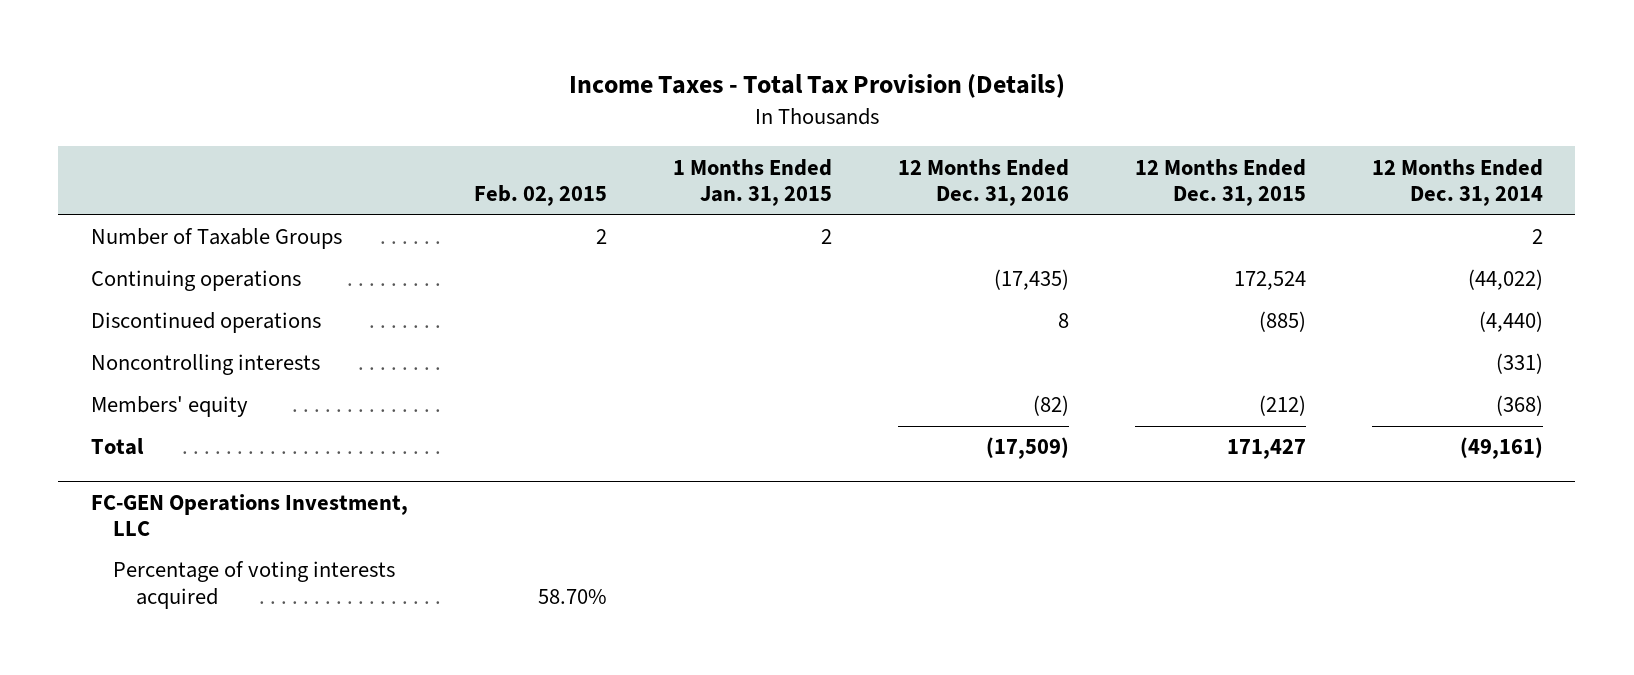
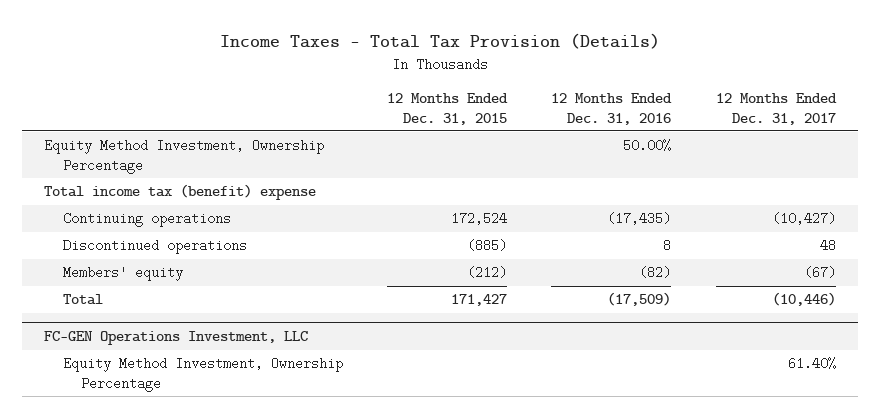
[473,184,607,206] Feb. 02, 2015 -> none
[672,158,832,206] 1 Months Ended Jan. 31, 2015 -> none
[1371,158,1543,206] 12 Months Ended Dec. 31, 2014 -> none
none -> [715,93,837,125] 12 Months Ended Dec. 31, 2017
[90,228,342,250] Number of Taxable Groups -> none
none -> [43,139,324,174] Equity Method Investment, Ownership Percentage
none -> [43,184,316,201] Total income tax (benefit) expense
[90,354,320,376] Noncontrolling interests -> none
[113,561,396,609] Percentage of voting interests acquired -> none
none -> [62,357,343,392] Equity Method Investment, Ownership Percentage

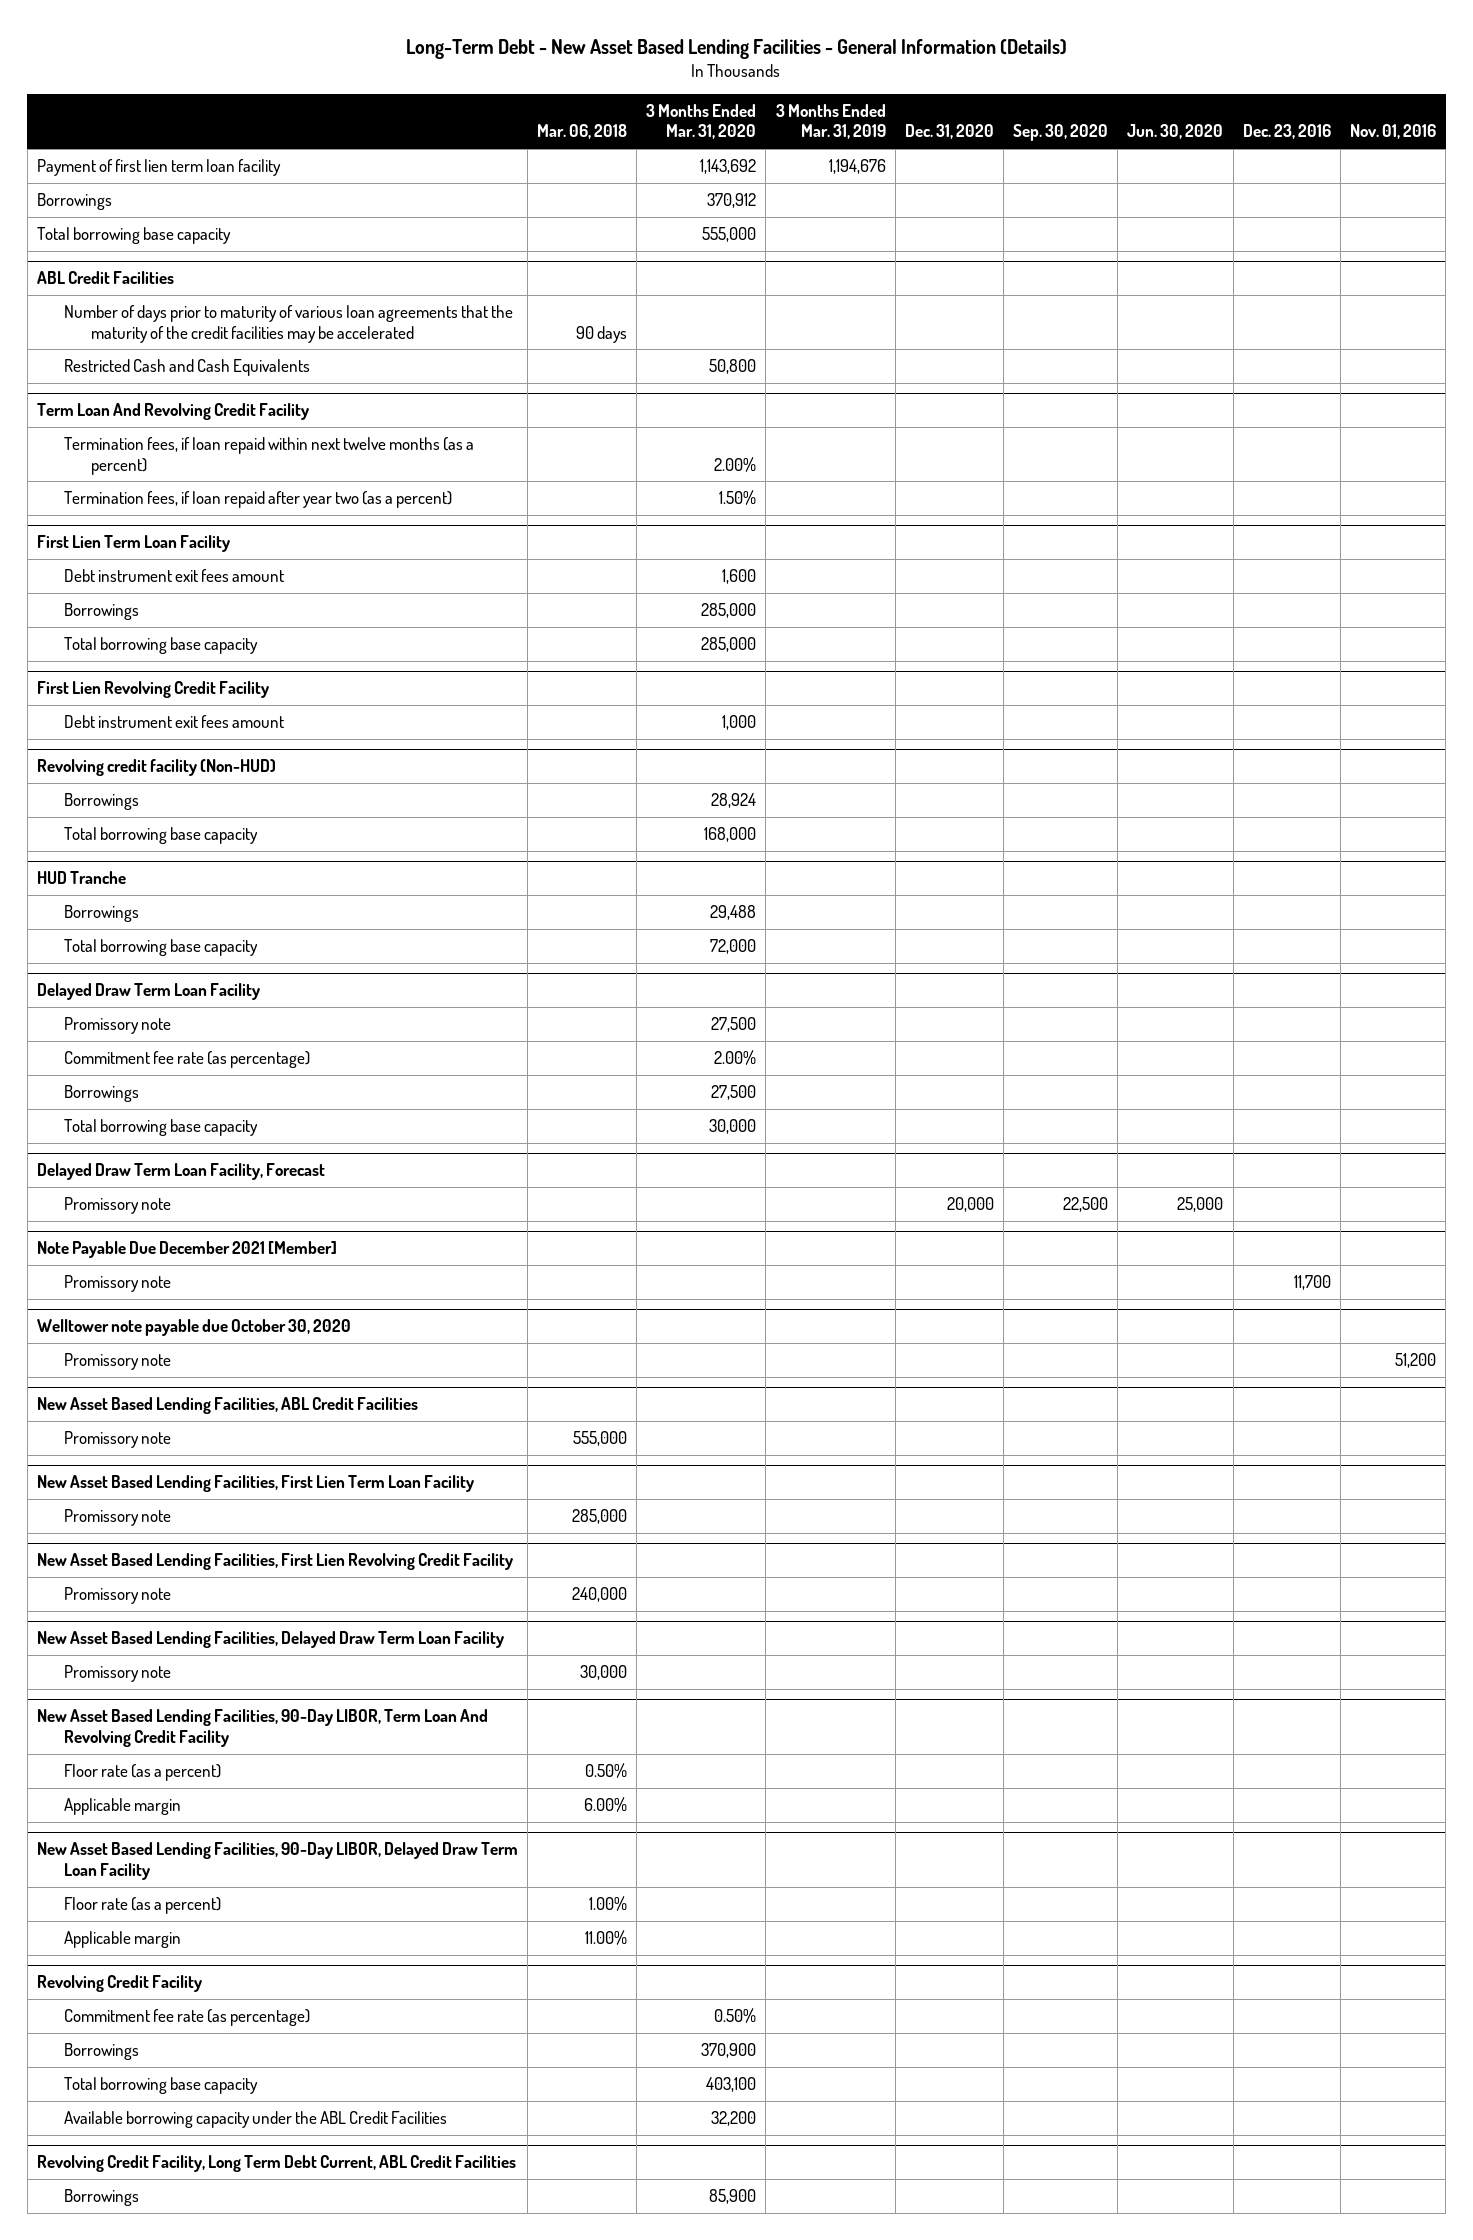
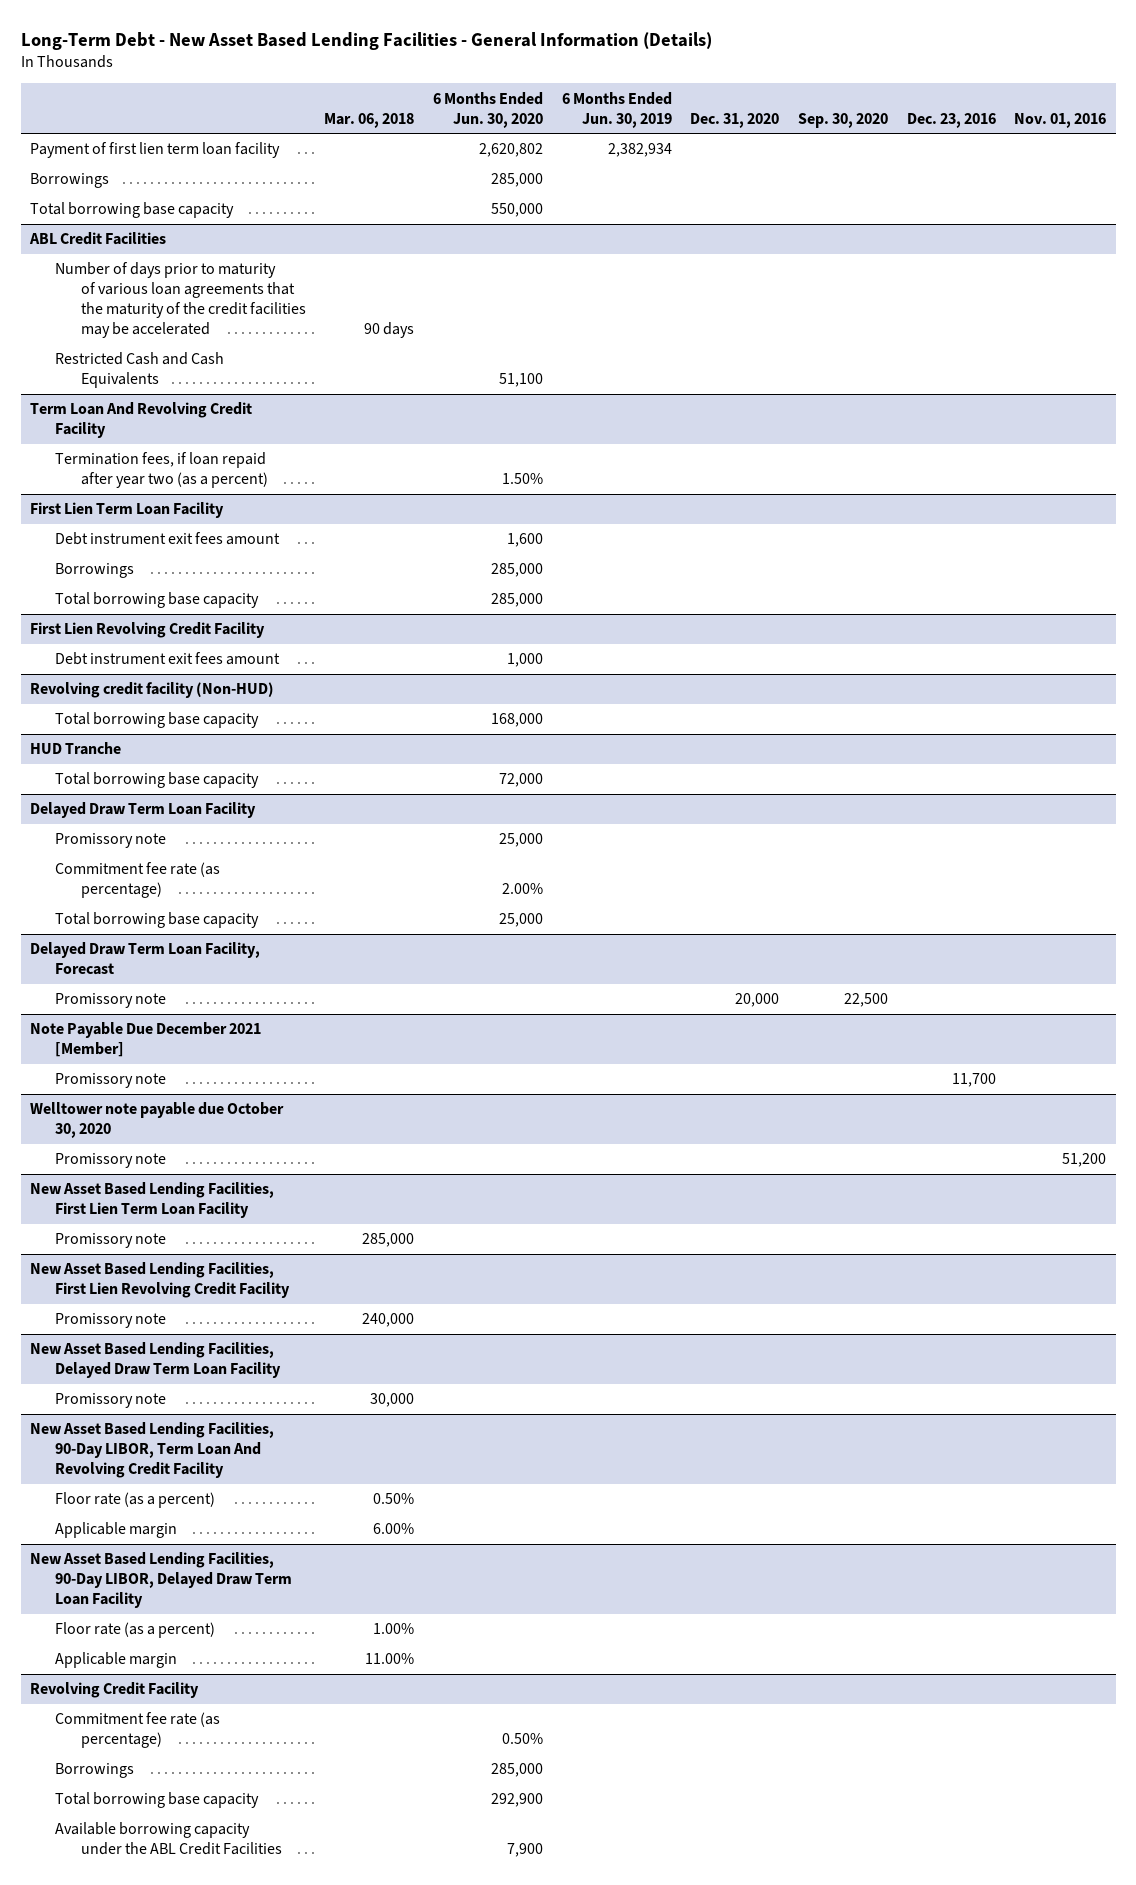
[646,103,757,140] 3 Months Ended Mar. 31, 2020 -> none
[775,103,886,140] 3 Months Ended Mar. 31, 2019 -> none
[1127,124,1224,140] Jun. 30, 2020 -> none
none -> [433,91,544,128] 6 Months Ended Jun. 30, 2020
none -> [561,91,672,128] 6 Months Ended Jun. 30, 2019
[64,437,475,475] Termination fees, if loan repaid within next twelve months (as a percent) -> none
[64,793,140,811] Borrowings -> none
[64,905,140,923] Borrowings -> none
[64,1085,140,1103] Borrowings -> none
[36,1397,418,1415] New Asset Based Lending Facilities, ABL Credit Facilities -> none
[64,1431,172,1449] Promissory note -> none
[36,2155,516,2173] Revolving Credit Facility, Long Term Debt Current, ABL Credit Facilities -> none
[64,2189,140,2207] Borrowings -> none

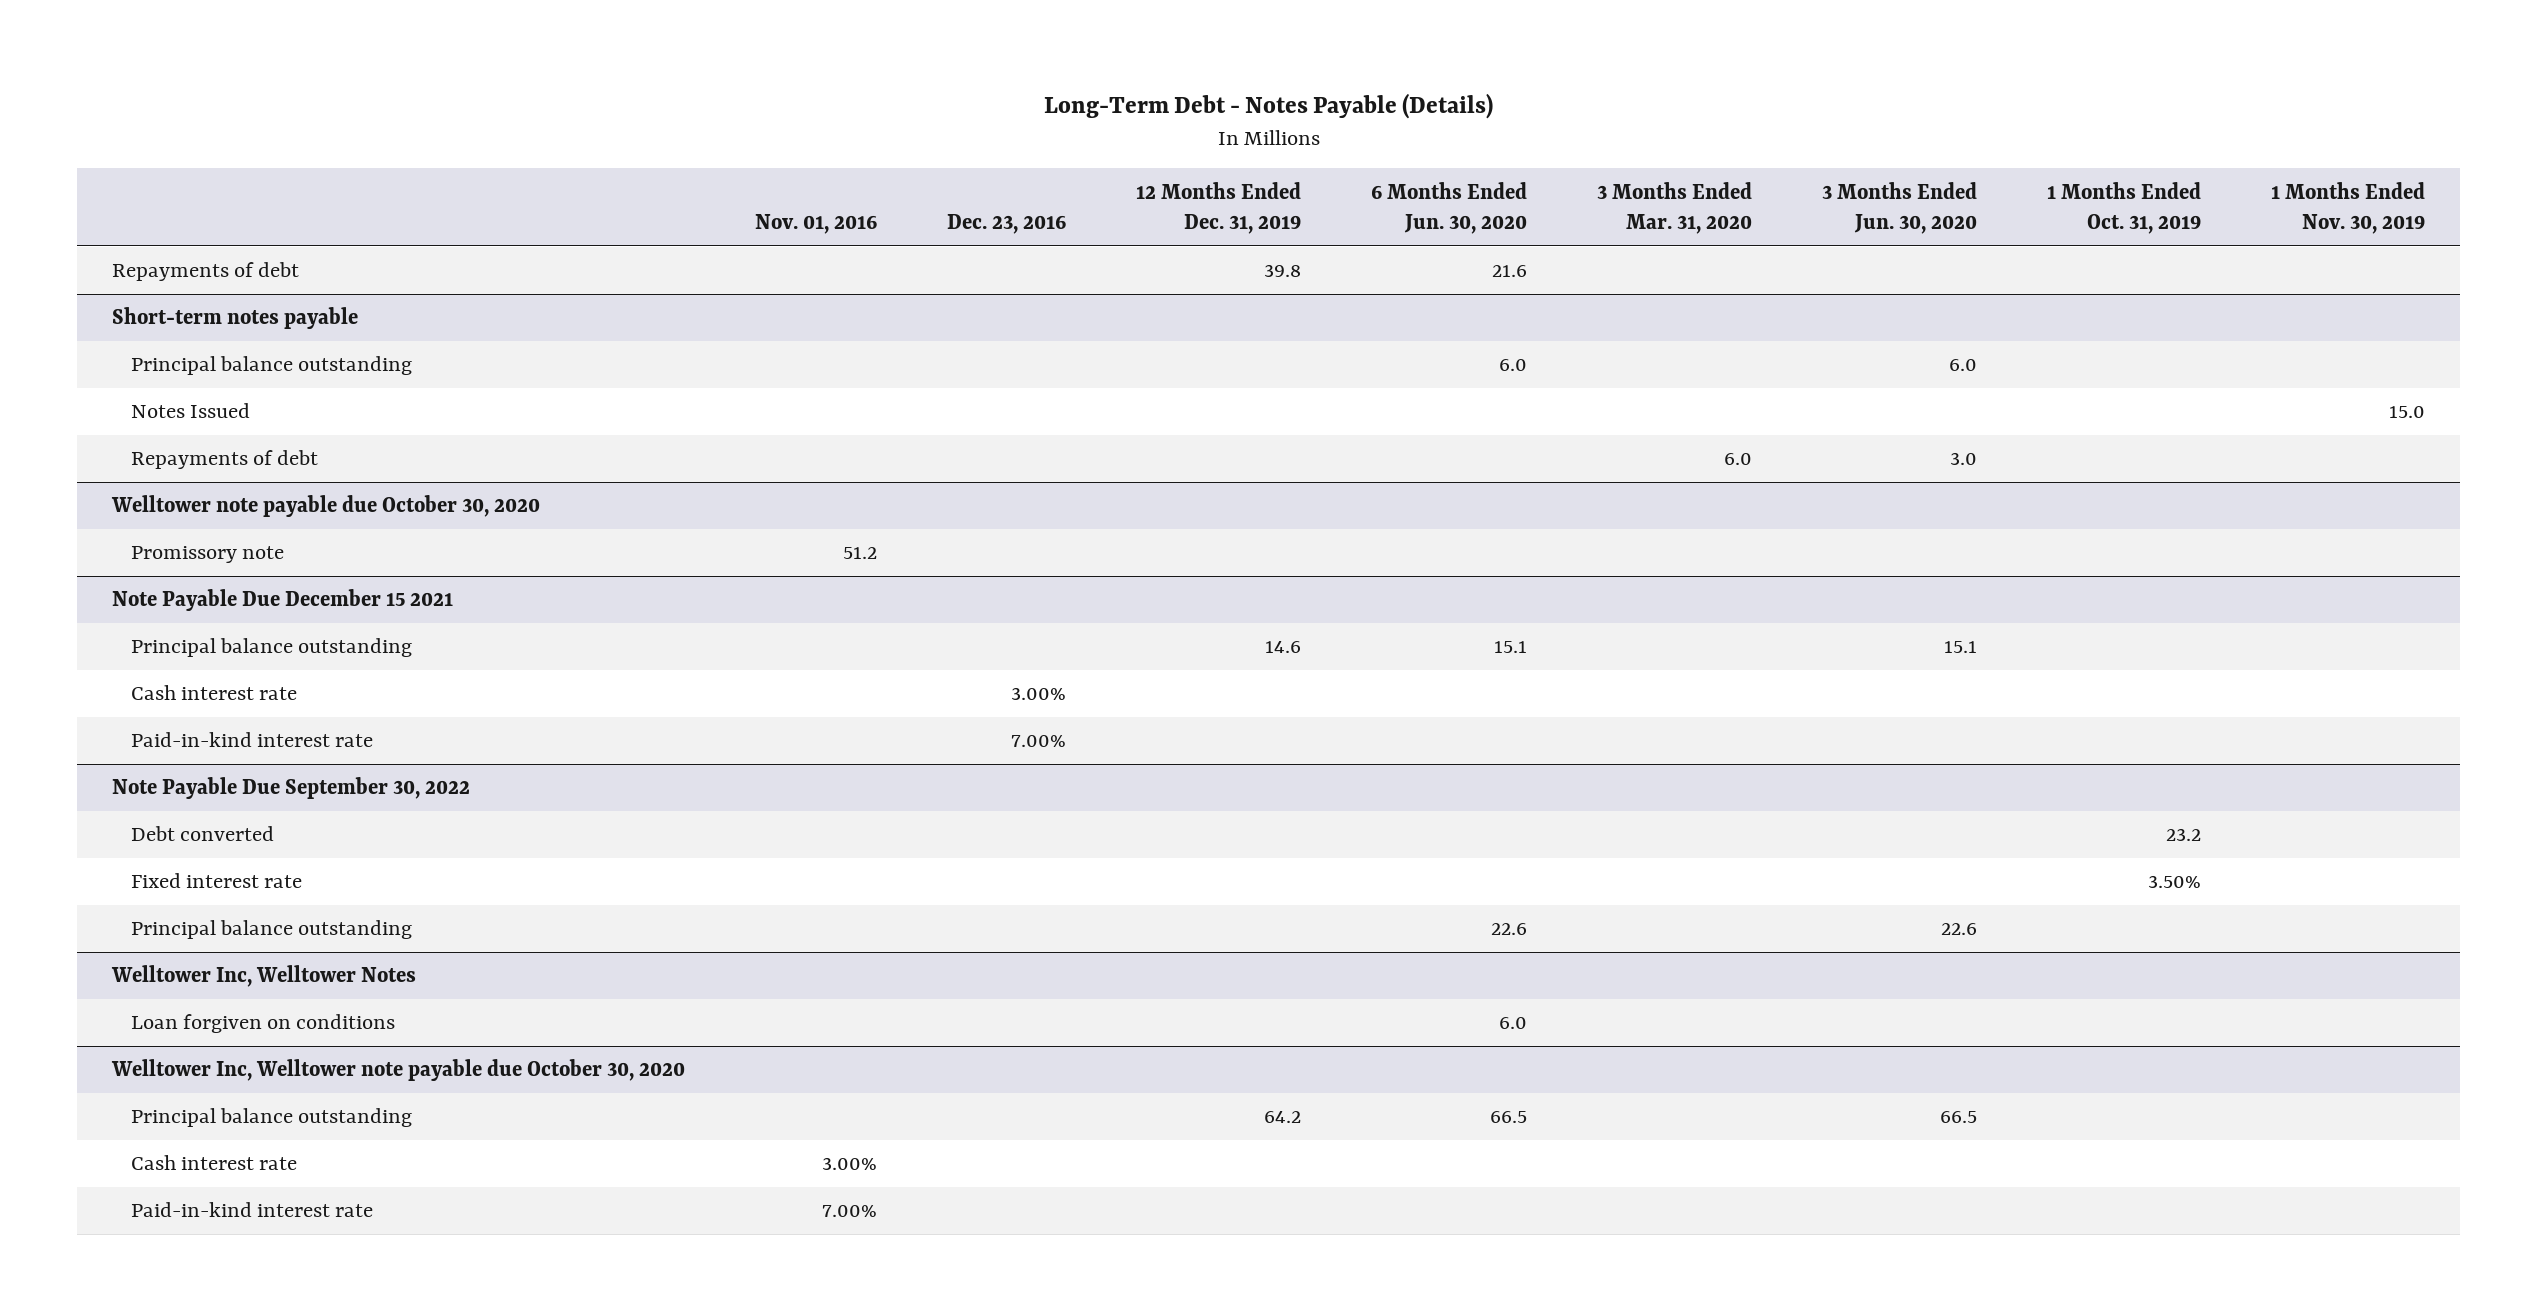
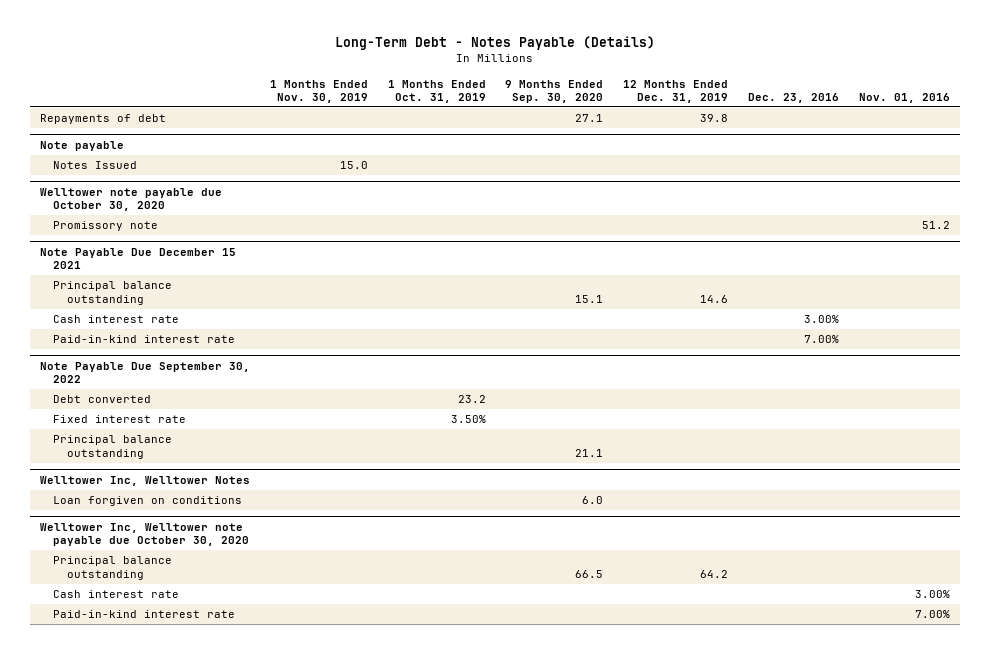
[1371,181,1528,234] 6 Months Ended Jun. 30, 2020 -> none
[1596,181,1752,234] 3 Months Ended Mar. 31, 2020 -> none
[1821,181,1977,234] 3 Months Ended Jun. 30, 2020 -> none
none -> [505,79,604,104] 9 Months Ended Sep. 30, 2020
[131,356,413,376] Principal balance outstanding -> none
[112,307,359,330] Short-term notes payable -> [39,140,124,151] Note payable
[131,450,319,470] Repayments of debt -> none

